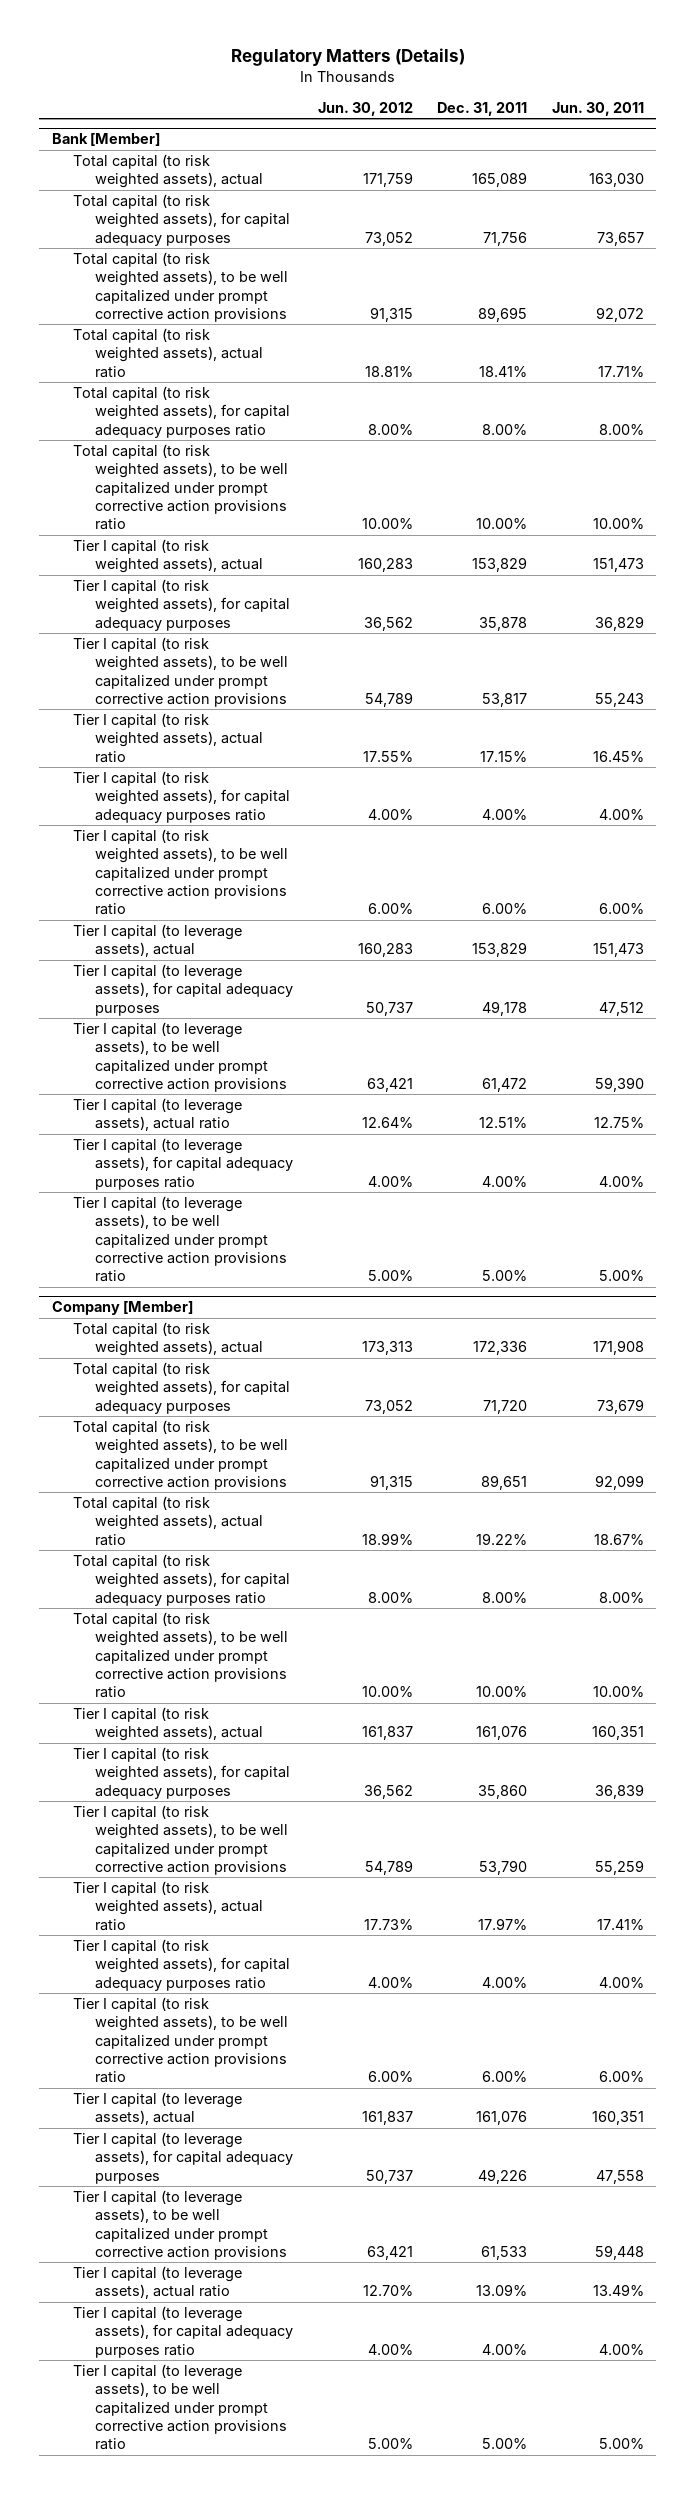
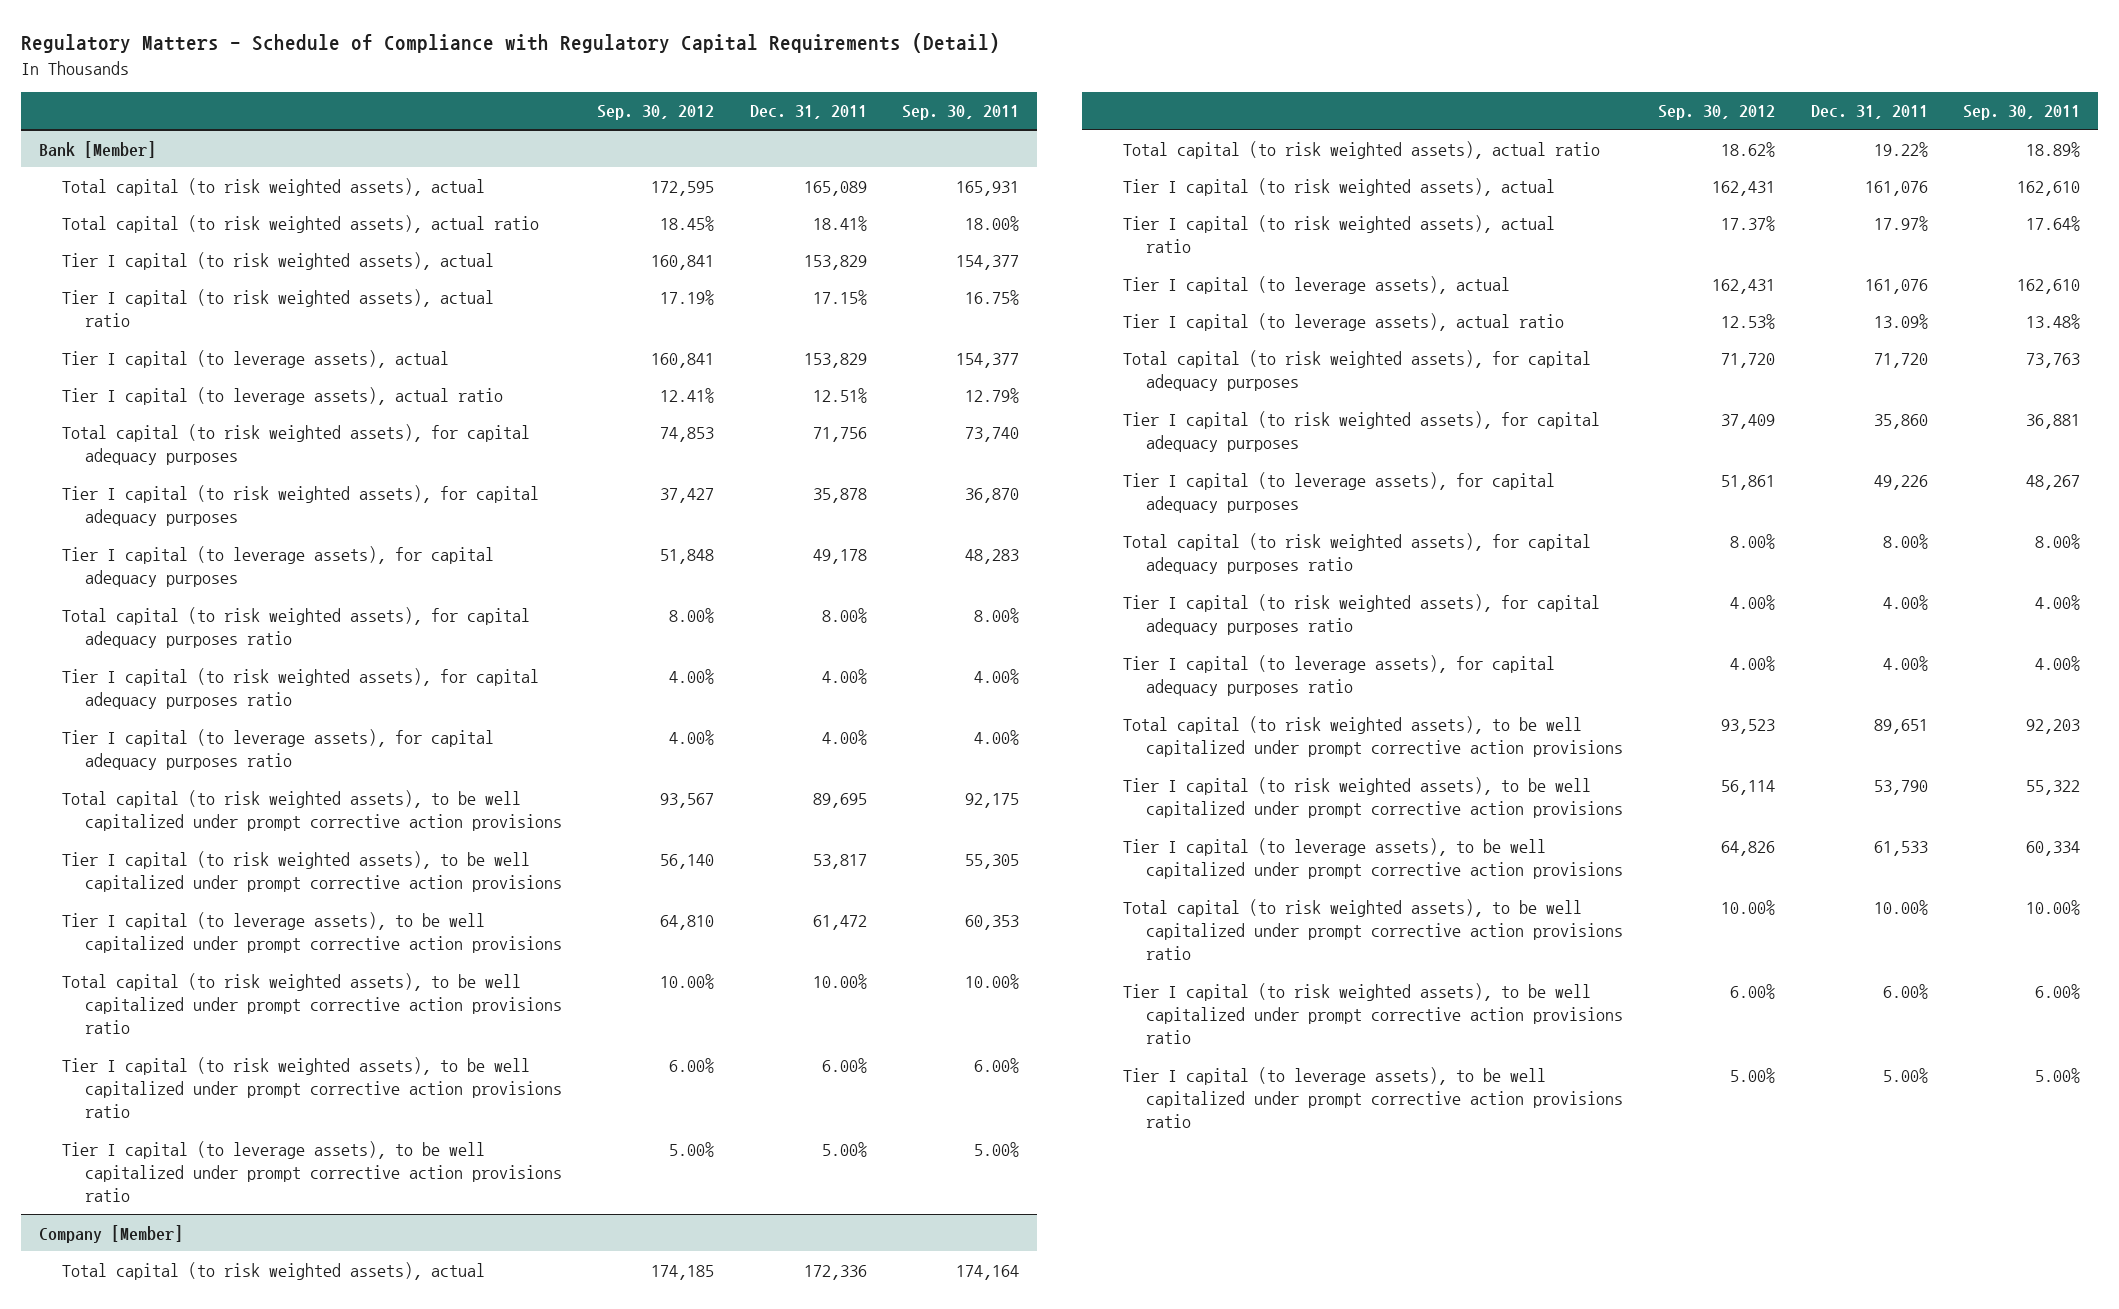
[230,48,465,67] Regulatory Matters (Details) -> [21,33,1001,54] Regulatory Matters - Schedule of Compliance with Regulatory Capital Requirements (Detail)
[317,101,413,116] Jun. 30, 2012 -> none
[551,101,644,116] Jun. 30, 2011 -> none
none -> [597,105,715,121] Sep. 30, 2012
none -> [902,105,1020,121] Sep. 30, 2011
[73,194,290,246] Total capital (to risk weighted assets), for capital adequacy purposes -> [61,423,530,465] Total capital (to risk weighted assets), for capital adequacy purposes
[73,579,290,631] Tier I capital (to risk weighted assets), for capital adequacy purposes -> [61,484,539,526] Tier I capital (to risk weighted assets), for capital adequacy purposes
[73,964,293,1016] Tier I capital (to leverage assets), for capital adequacy purposes -> [61,545,494,587] Tier I capital (to leverage assets), for capital adequacy purposes
[73,386,290,438] Total capital (to risk weighted assets), for capital adequacy purposes ratio -> [61,606,530,648] Total capital (to risk weighted assets), for capital adequacy purposes ratio
[73,771,290,823] Tier I capital (to risk weighted assets), for capital adequacy purposes ratio -> [61,667,539,709] Tier I capital (to risk weighted assets), for capital adequacy purposes ratio
[73,252,288,322] Total capital (to risk weighted assets), to be well capitalized under prompt corrective action provisions -> [61,789,562,831] Total capital (to risk weighted assets), to be well capitalized under prompt corrective action provisions
[73,637,288,707] Tier I capital (to risk weighted assets), to be well capitalized under prompt corrective action provisions -> [61,850,562,892] Tier I capital (to risk weighted assets), to be well capitalized under prompt corrective action provisions
[73,1022,287,1092] Tier I capital (to leverage assets), to be well capitalized under prompt corrective action provisions -> [61,911,562,953] Tier I capital (to leverage assets), to be well capitalized under prompt corrective action provisions
[73,444,288,530] Total capital (to risk weighted assets), to be well capitalized under prompt corrective action provisions ratio -> [61,972,562,1035] Total capital (to risk weighted assets), to be well capitalized under prompt corrective action provisions ratio
[73,829,288,915] Tier I capital (to risk weighted assets), to be well capitalized under prompt corrective action provisions ratio -> [61,1056,562,1119] Tier I capital (to risk weighted assets), to be well capitalized under prompt corrective action provisions ratio
[73,1362,290,1414] Total capital (to risk weighted assets), for capital adequacy purposes -> [1122,349,1591,391] Total capital (to risk weighted assets), for capital adequacy purposes
[73,1747,290,1799] Tier I capital (to risk weighted assets), for capital adequacy purposes -> [1122,410,1600,452] Tier I capital (to risk weighted assets), for capital adequacy purposes
[73,2132,293,2184] Tier I capital (to leverage assets), for capital adequacy purposes -> [1122,471,1555,513] Tier I capital (to leverage assets), for capital adequacy purposes
[73,1554,290,1606] Total capital (to risk weighted assets), for capital adequacy purposes ratio -> [1122,532,1591,574] Total capital (to risk weighted assets), for capital adequacy purposes ratio
[73,1939,290,1991] Tier I capital (to risk weighted assets), for capital adequacy purposes ratio -> [1122,593,1600,635] Tier I capital (to risk weighted assets), for capital adequacy purposes ratio
[73,1420,288,1490] Total capital (to risk weighted assets), to be well capitalized under prompt corrective action provisions -> [1122,715,1623,757] Total capital (to risk weighted assets), to be well capitalized under prompt corrective action provisions
[73,1805,288,1875] Tier I capital (to risk weighted assets), to be well capitalized under prompt corrective action provisions -> [1122,776,1623,818] Tier I capital (to risk weighted assets), to be well capitalized under prompt corrective action provisions
[73,2190,287,2260] Tier I capital (to leverage assets), to be well capitalized under prompt corrective action provisions -> [1122,837,1623,879] Tier I capital (to leverage assets), to be well capitalized under prompt corrective action provisions
[73,1612,288,1698] Total capital (to risk weighted assets), to be well capitalized under prompt corrective action provisions ratio -> [1122,898,1623,961] Total capital (to risk weighted assets), to be well capitalized under prompt corrective action provisions ratio
[73,1997,288,2083] Tier I capital (to risk weighted assets), to be well capitalized under prompt corrective action provisions ratio -> [1122,982,1623,1045] Tier I capital (to risk weighted assets), to be well capitalized under prompt corrective action provisions ratio

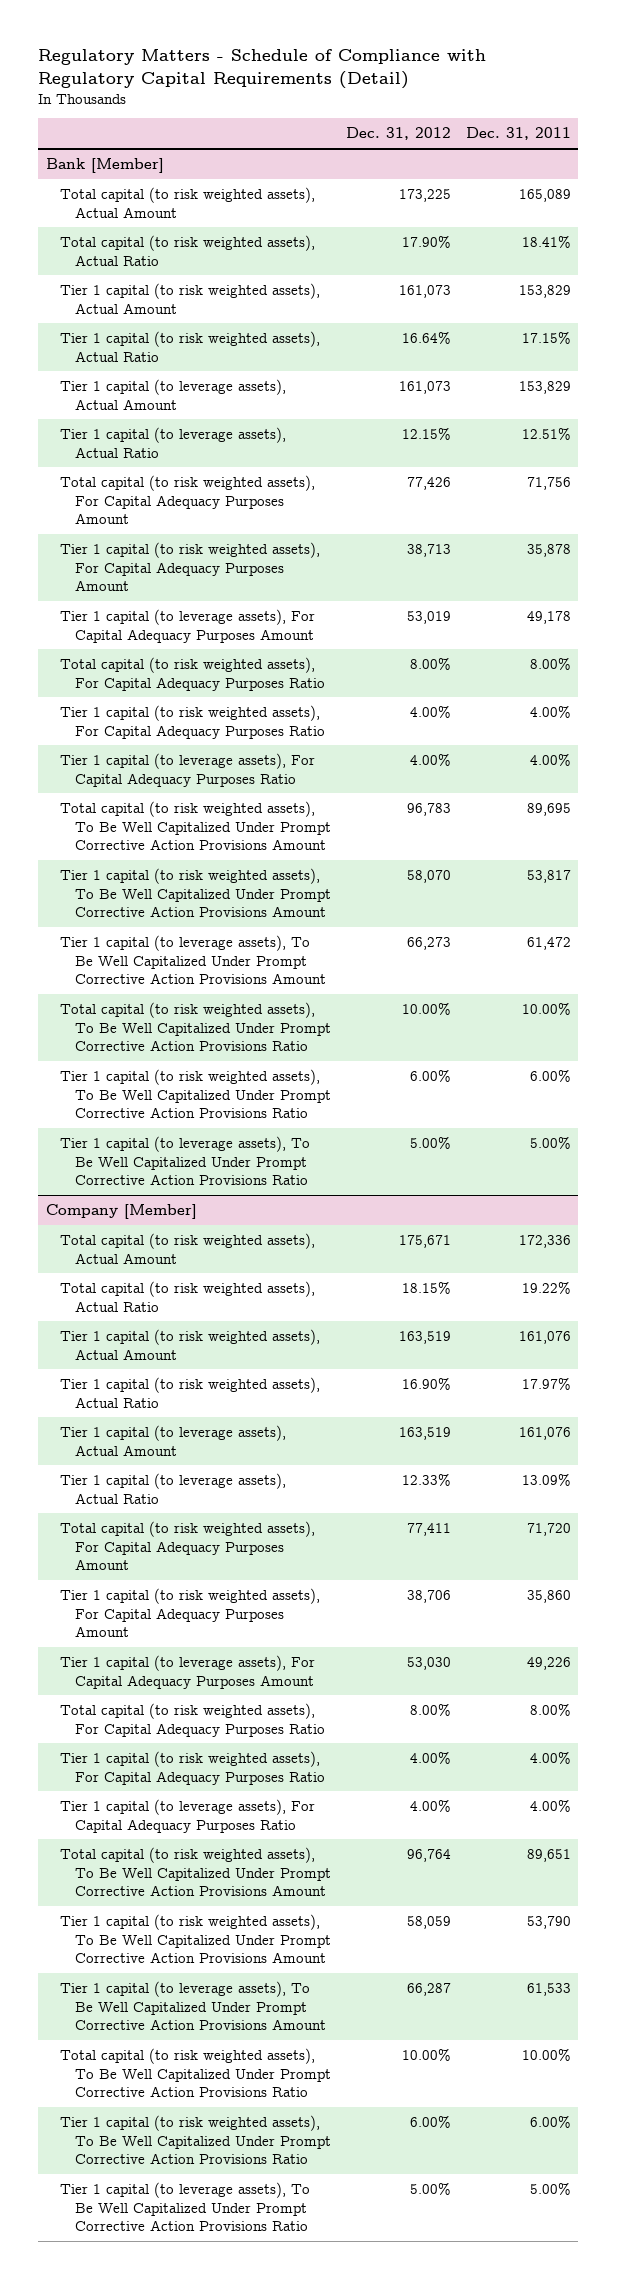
[597,105,715,121] Sep. 30, 2012 -> none
[902,105,1020,121] Sep. 30, 2011 -> none
none -> [345,127,451,141] Dec. 31, 2012
[61,177,485,196] Total capital (to risk weighted assets), actual -> [60,186,316,218] Total capital (to risk weighted assets), Actual Amount
[61,214,539,233] Total capital (to risk weighted assets), actual ratio -> [60,234,316,266] Total capital (to risk weighted assets), Actual Ratio
[61,251,494,270] Tier I capital (to risk weighted assets), actual -> [60,282,321,314] Tier 1 capital (to risk weighted assets), Actual Amount
[61,288,494,327] Tier I capital (to risk weighted assets), actual ratio -> [60,330,321,362] Tier 1 capital (to risk weighted assets), Actual Ratio
[61,349,449,368] Tier I capital (to leverage assets), actual -> [60,378,287,410] Tier 1 capital (to leverage assets), Actual Amount
[61,386,503,405] Tier I capital (to leverage assets), actual ratio -> [60,426,287,458] Tier 1 capital (to leverage assets), Actual Ratio
[61,423,530,465] Total capital (to risk weighted assets), for capital adequacy purposes -> [60,474,316,525] Total capital (to risk weighted assets), For Capital Adequacy Purposes Amount
[61,484,539,526] Tier I capital (to risk weighted assets), for capital adequacy purposes -> [60,541,321,592] Tier 1 capital (to risk weighted assets), For Capital Adequacy Purposes Amount
[61,545,494,587] Tier I capital (to leverage assets), for capital adequacy purposes -> [60,608,316,643] Tier 1 capital (to leverage assets), For Capital Adequacy Purposes Amount
[61,606,530,648] Total capital (to risk weighted assets), for capital adequacy purposes ratio -> [60,656,325,691] Total capital (to risk weighted assets), For Capital Adequacy Purposes Ratio
[61,667,539,709] Tier I capital (to risk weighted assets), for capital adequacy purposes ratio -> [60,704,325,739] Tier 1 capital (to risk weighted assets), For Capital Adequacy Purposes Ratio
[61,728,494,770] Tier I capital (to leverage assets), for capital adequacy purposes ratio -> [60,752,316,787] Tier 1 capital (to leverage assets), For Capital Adequacy Purposes Ratio
[61,789,562,831] Total capital (to risk weighted assets), to be well capitalized under prompt corrective action provisions -> [60,800,331,851] Total capital (to risk weighted assets), To Be Well Capitalized Under Prompt Corrective Action Provisions Amount
[61,850,562,892] Tier I capital (to risk weighted assets), to be well capitalized under prompt corrective action provisions -> [60,867,331,918] Tier 1 capital (to risk weighted assets), To Be Well Capitalized Under Prompt Corrective Action Provisions Amount
[61,911,562,953] Tier I capital (to leverage assets), to be well capitalized under prompt corrective action provisions -> [60,934,326,985] Tier 1 capital (to leverage assets), To Be Well Capitalized Under Prompt Corrective Action Provisions Amount
[61,972,562,1035] Total capital (to risk weighted assets), to be well capitalized under prompt corrective action provisions ratio -> [60,1001,331,1052] Total capital (to risk weighted assets), To Be Well Capitalized Under Prompt Corrective Action Provisions Ratio
[61,1056,562,1119] Tier I capital (to risk weighted assets), to be well capitalized under prompt corrective action provisions ratio -> [60,1068,331,1119] Tier 1 capital (to risk weighted assets), To Be Well Capitalized Under Prompt Corrective Action Provisions Ratio
[61,1140,562,1203] Tier I capital (to leverage assets), to be well capitalized under prompt corrective action provisions ratio -> [60,1135,311,1186] Tier 1 capital (to leverage assets), To Be Well Capitalized Under Prompt Corrective Action Provisions Ratio
[61,1261,485,1280] Total capital (to risk weighted assets), actual -> [60,1232,316,1264] Total capital (to risk weighted assets), Actual Amount
[1122,140,1600,159] Total capital (to risk weighted assets), actual ratio -> [60,1280,316,1312] Total capital (to risk weighted assets), Actual Ratio
[1122,177,1555,196] Tier I capital (to risk weighted assets), actual -> [60,1328,321,1360] Tier 1 capital (to risk weighted assets), Actual Amount
[1122,214,1555,253] Tier I capital (to risk weighted assets), actual ratio -> [60,1376,321,1408] Tier 1 capital (to risk weighted assets), Actual Ratio
[1122,275,1510,294] Tier I capital (to leverage assets), actual -> [60,1424,287,1456] Tier 1 capital (to leverage assets), Actual Amount
[1122,312,1564,331] Tier I capital (to leverage assets), actual ratio -> [60,1472,287,1504] Tier 1 capital (to leverage assets), Actual Ratio
[1122,349,1591,391] Total capital (to risk weighted assets), for capital adequacy purposes -> [60,1520,316,1571] Total capital (to risk weighted assets), For Capital Adequacy Purposes Amount
[1122,410,1600,452] Tier I capital (to risk weighted assets), for capital adequacy purposes -> [60,1587,321,1638] Tier 1 capital (to risk weighted assets), For Capital Adequacy Purposes Amount
[1122,471,1555,513] Tier I capital (to leverage assets), for capital adequacy purposes -> [60,1654,316,1689] Tier 1 capital (to leverage assets), For Capital Adequacy Purposes Amount
[1122,532,1591,574] Total capital (to risk weighted assets), for capital adequacy purposes ratio -> [60,1702,325,1737] Total capital (to risk weighted assets), For Capital Adequacy Purposes Ratio
[1122,593,1600,635] Tier I capital (to risk weighted assets), for capital adequacy purposes ratio -> [60,1750,325,1785] Tier 1 capital (to risk weighted assets), For Capital Adequacy Purposes Ratio
[1122,654,1555,696] Tier I capital (to leverage assets), for capital adequacy purposes ratio -> [60,1798,316,1833] Tier 1 capital (to leverage assets), For Capital Adequacy Purposes Ratio
[1122,715,1623,757] Total capital (to risk weighted assets), to be well capitalized under prompt corrective action provisions -> [60,1846,331,1897] Total capital (to risk weighted assets), To Be Well Capitalized Under Prompt Corrective Action Provisions Amount
[1122,776,1623,818] Tier I capital (to risk weighted assets), to be well capitalized under prompt corrective action provisions -> [60,1913,331,1964] Tier 1 capital (to risk weighted assets), To Be Well Capitalized Under Prompt Corrective Action Provisions Amount
[1122,837,1623,879] Tier I capital (to leverage assets), to be well capitalized under prompt corrective action provisions -> [60,1980,326,2031] Tier 1 capital (to leverage assets), To Be Well Capitalized Under Prompt Corrective Action Provisions Amount
[1122,898,1623,961] Total capital (to risk weighted assets), to be well capitalized under prompt corrective action provisions ratio -> [60,2047,331,2098] Total capital (to risk weighted assets), To Be Well Capitalized Under Prompt Corrective Action Provisions Ratio
[1122,982,1623,1045] Tier I capital (to risk weighted assets), to be well capitalized under prompt corrective action provisions ratio -> [60,2114,331,2165] Tier 1 capital (to risk weighted assets), To Be Well Capitalized Under Prompt Corrective Action Provisions Ratio
[1122,1066,1623,1129] Tier I capital (to leverage assets), to be well capitalized under prompt corrective action provisions ratio -> [60,2181,311,2232] Tier 1 capital (to leverage assets), To Be Well Capitalized Under Prompt Corrective Action Provisions Ratio

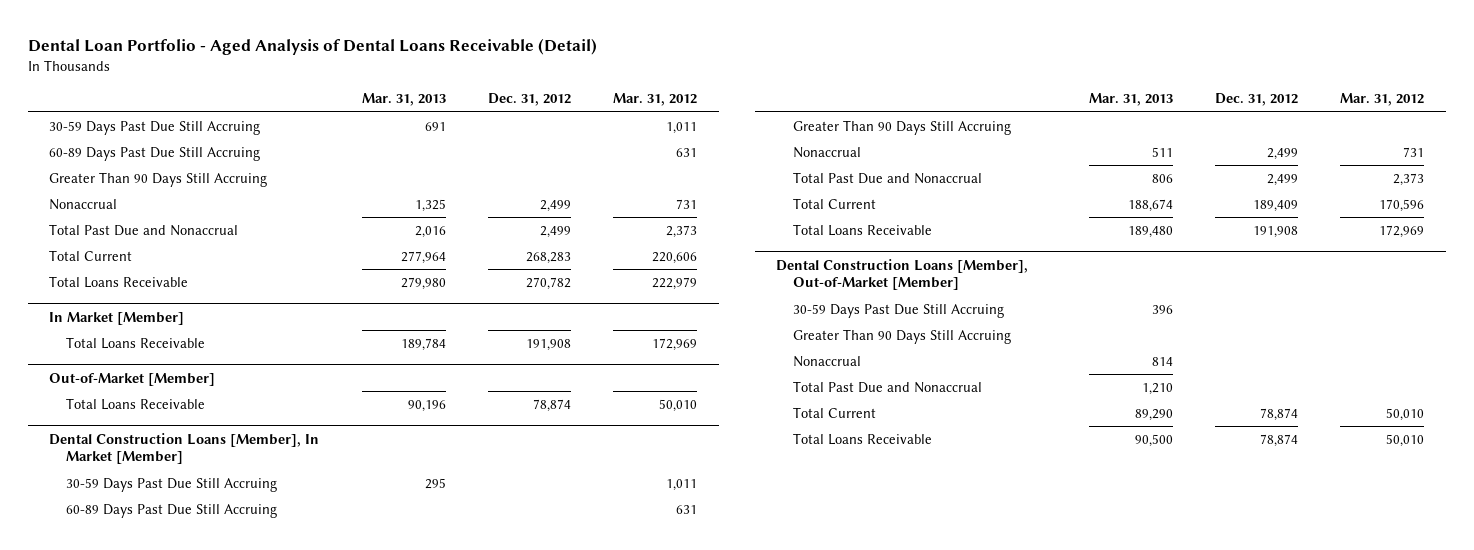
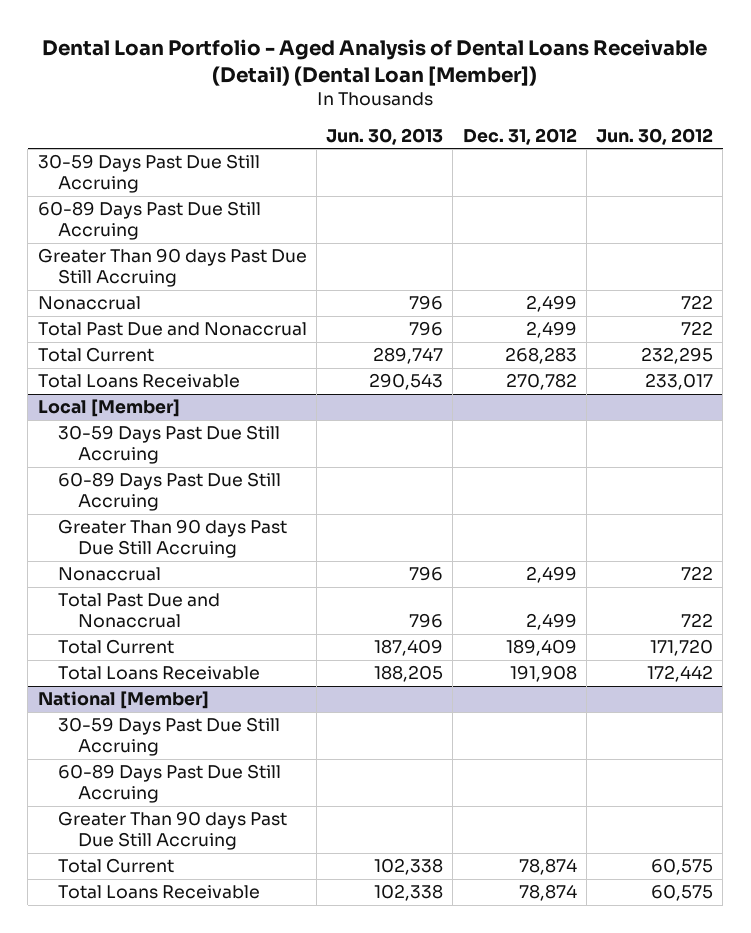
[28,38,598,56] Dental Loan Portfolio - Aged Analysis of Dental Loans Receivable (Detail) -> [42,38,708,86] Dental Loan Portfolio - Aged Analysis of Dental Loans Receivable (Detail) (Dental Loan [Member])
[361,93,446,107] Mar. 31, 2013 -> none
[613,93,698,107] Mar. 31, 2012 -> none
none -> [326,127,444,145] Jun. 30, 2013
none -> [596,127,714,145] Jun. 30, 2012
[49,171,268,187] Greater Than 90 Days Still Accruing -> [37,248,307,288] Greater Than 90 days Past Due Still Accruing
[49,311,185,325] In Market [Member] -> none
[66,336,206,349] Total Loans Receivable -> none
[49,372,216,386] Out-of-Market [Member] -> none
[66,397,206,410] Total Loans Receivable -> none
[49,432,320,465] Dental Construction Loans [Member], In Market [Member] -> none
none -> [37,399,180,418] Local [Member]
[793,119,1012,135] Greater Than 90 Days Still Accruing -> [58,519,288,559] Greater Than 90 days Past Due Still Accruing
[776,258,1029,291] Dental Construction Loans [Member], Out-of-Market [Member] -> none
none -> [37,691,209,710] National [Member]
[793,355,862,367] Nonaccrual -> none
[793,380,983,393] Total Past Due and Nonaccrual -> none
none -> [58,764,282,804] 60-89 Days Past Due Still Accruing
[793,328,1012,344] Greater Than 90 Days Still Accruing -> [58,811,288,851] Greater Than 90 days Past Due Still Accruing

